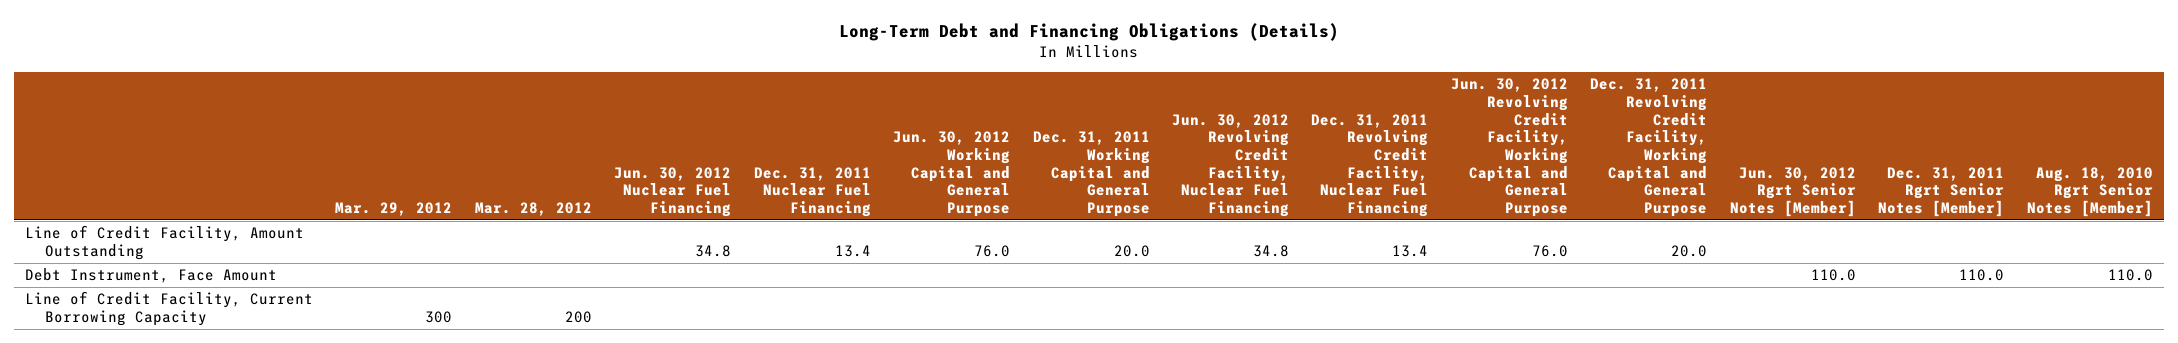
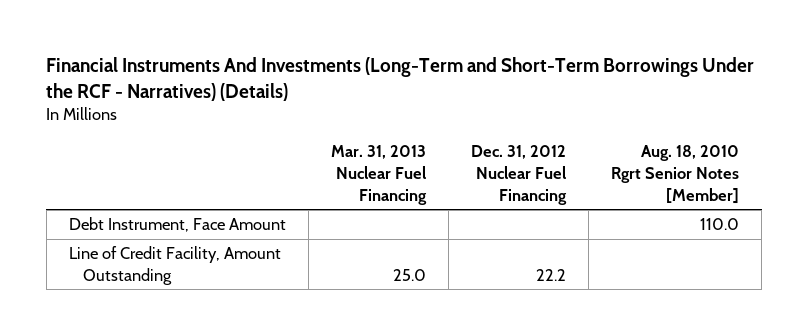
[838,22,1339,41] Long-Term Debt and Financing Obligations (Details) -> [46,57,755,101] Financial Instruments And Investments (Long-Term and Short-Term Borrowings Under the RCF - Narratives) (Details)
[335,201,453,216] Mar. 29, 2012 -> none
[474,201,592,216] Mar. 28, 2012 -> none
[614,166,732,217] Jun. 30, 2012 Nuclear Fuel Financing -> none
[753,166,871,217] Dec. 31, 2011 Nuclear Fuel Financing -> none
[893,131,1011,217] Jun. 30, 2012 Working Capital and General Purpose -> none
[1032,131,1150,217] Dec. 31, 2011 Working Capital and General Purpose -> none
[1172,113,1290,217] Jun. 30, 2012 Revolving Credit Facility, Nuclear Fuel Financing -> none
[1311,113,1429,217] Dec. 31, 2011 Revolving Credit Facility, Nuclear Fuel Financing -> none
[1450,78,1568,217] Jun. 30, 2012 Revolving Credit Facility, Working Capital and General Purpose -> none
[1590,78,1708,217] Dec. 31, 2011 Revolving Credit Facility, Working Capital and General Purpose -> none
[1729,166,1856,217] Jun. 30, 2012 Rgrt Senior Notes [Member] -> none
[1878,166,2005,217] Dec. 31, 2011 Rgrt Senior Notes [Member] -> none
none -> [330,145,427,205] Mar. 31, 2013 Nuclear Fuel Financing
none -> [471,145,568,205] Dec. 31, 2012 Nuclear Fuel Financing
[24,291,313,327] Line of Credit Facility, Current Borrowing Capacity -> none
[24,225,304,261] Line of Credit Facility, Amount Outstanding -> [68,246,281,285] Line of Credit Facility, Amount Outstanding

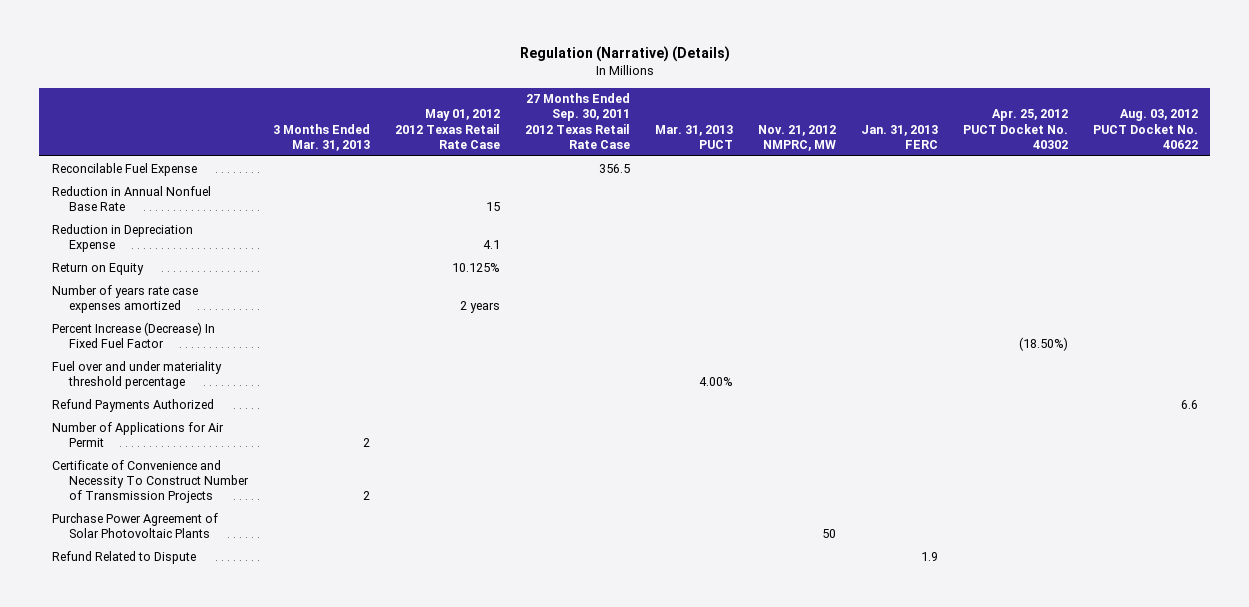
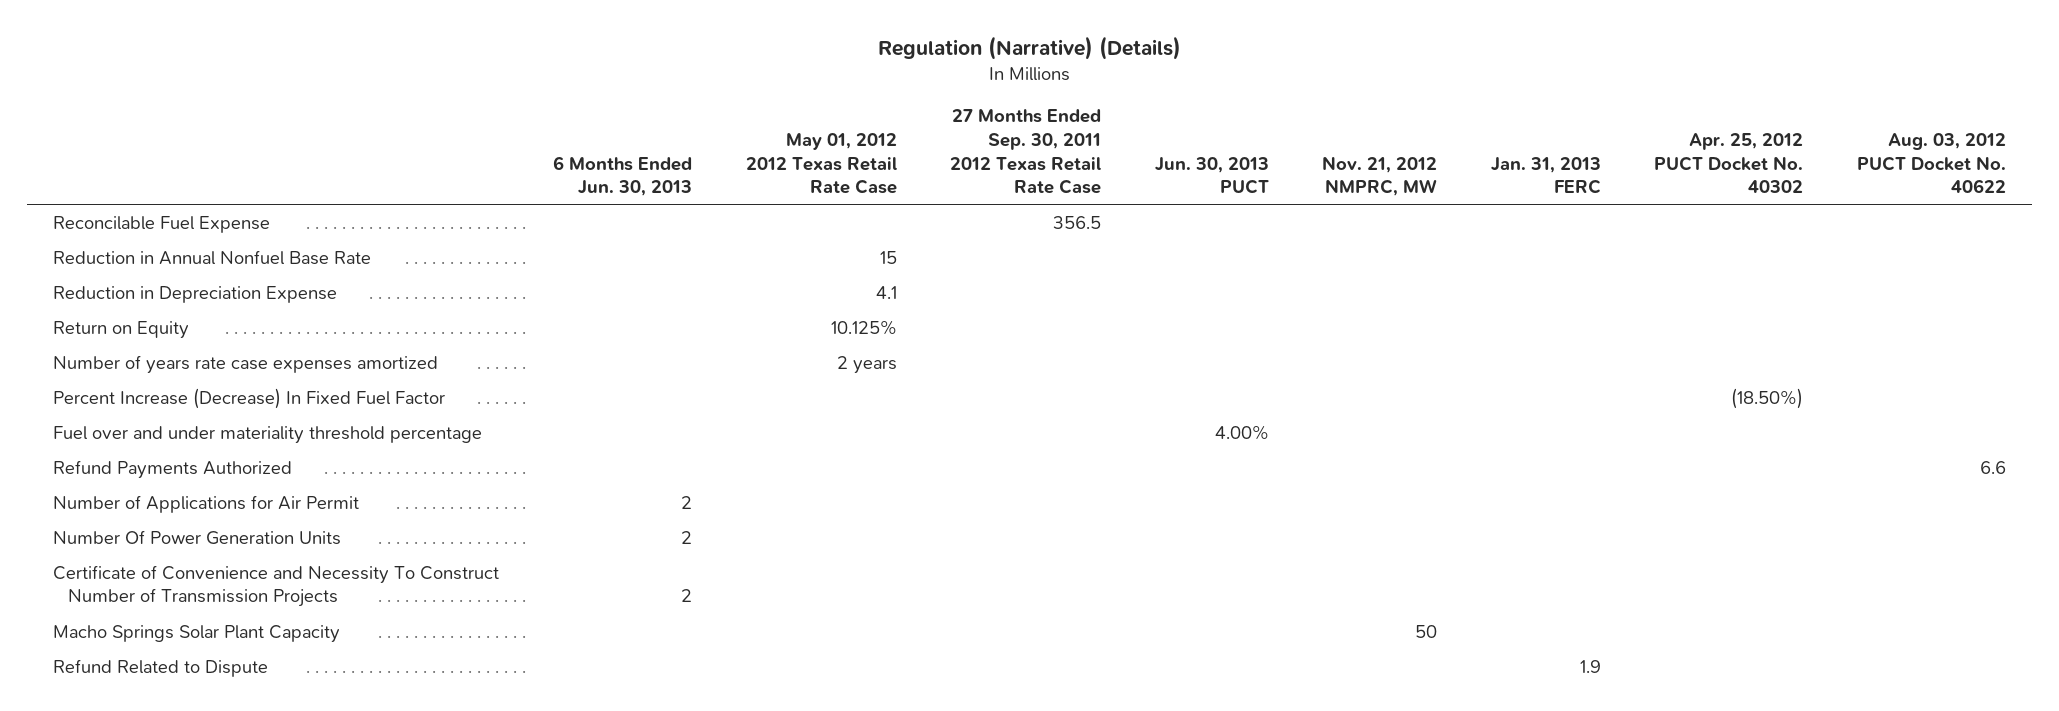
[272,123,370,151] 3 Months Ended Mar. 31, 2013 -> none
[654,124,733,149] Mar. 31, 2013 PUCT -> none
none -> [552,155,692,197] 6 Months Ended Jun. 30, 2013
none -> [1154,156,1269,195] Jun. 30, 2013 PUCT
none -> [53,529,342,545] Number Of Power Generation Units
[51,512,218,538] Purchase Power Agreement of Solar Photovoltaic Plants -> none
none -> [53,624,341,643] Macho Springs Solar Plant Capacity

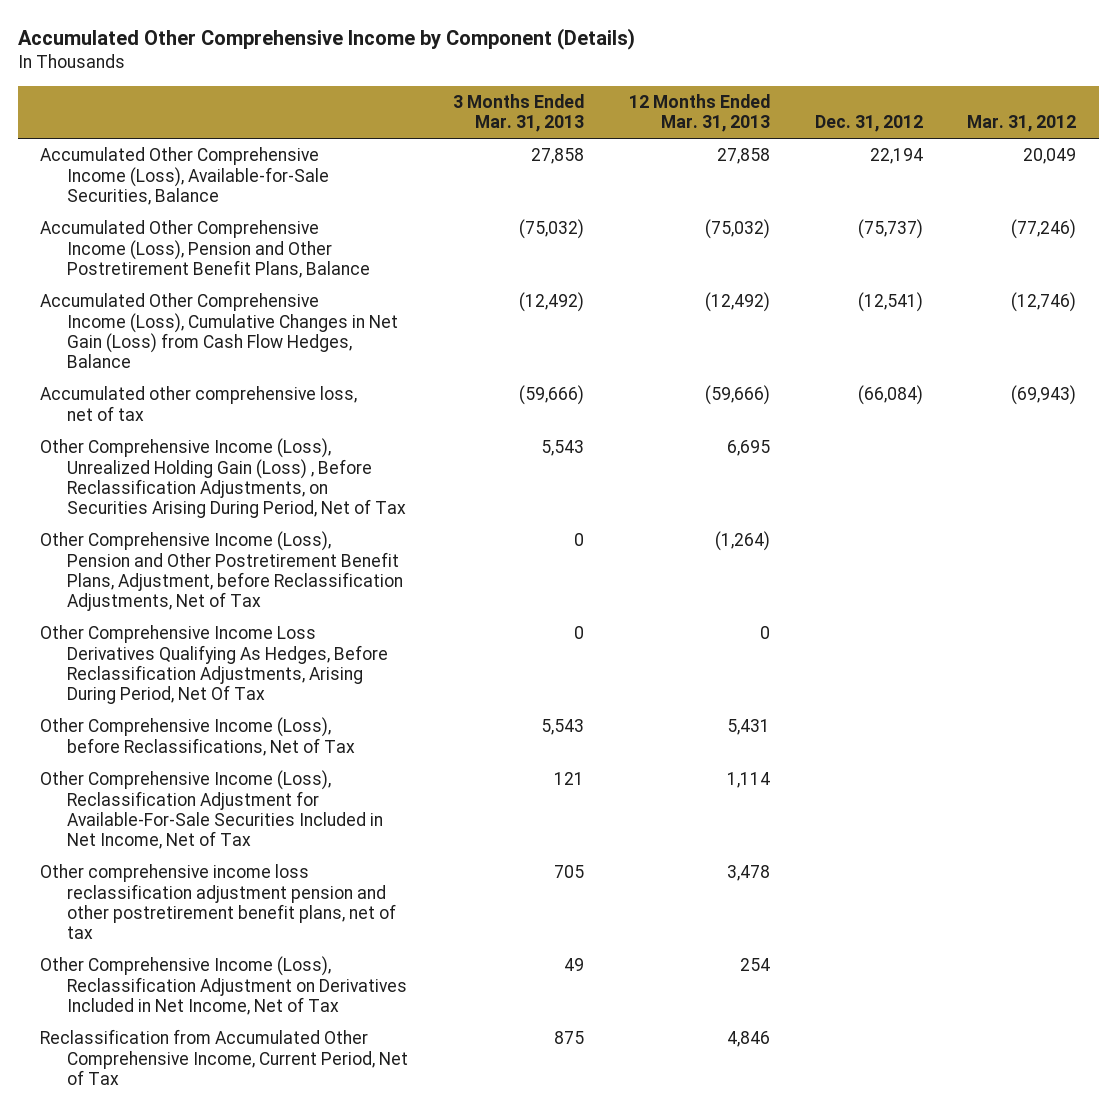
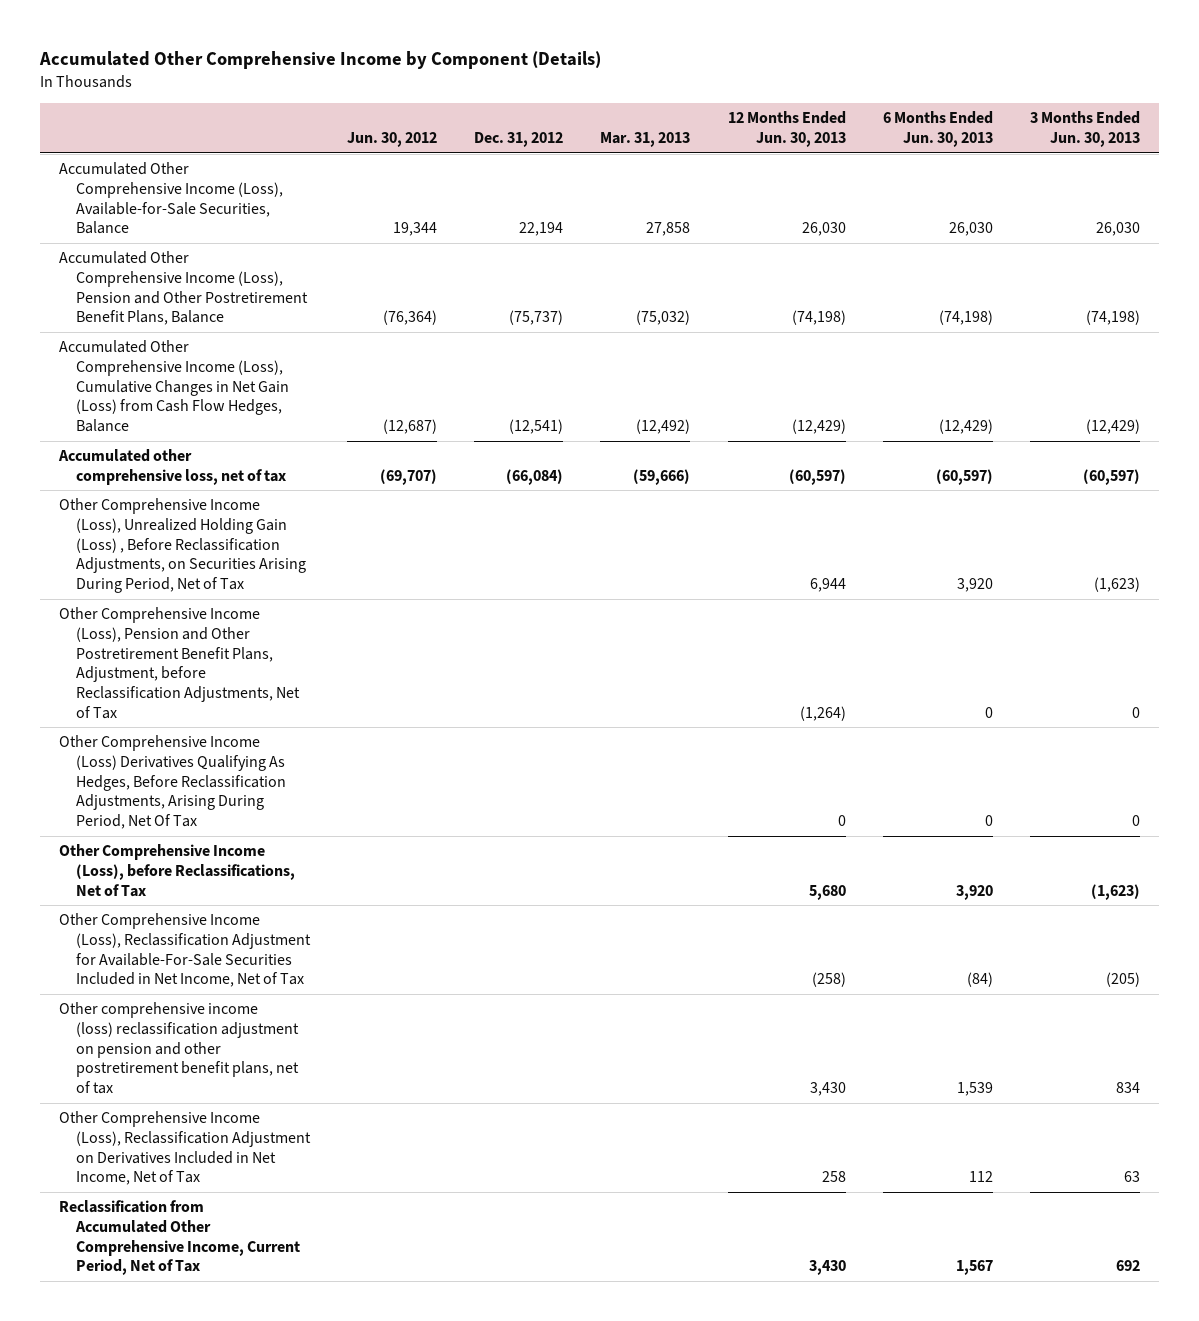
[452,93,584,133] 3 Months Ended Mar. 31, 2013 -> none
[628,93,770,133] 12 Months Ended Mar. 31, 2013 -> none
[967,115,1077,133] Mar. 31, 2012 -> none
none -> [346,132,437,148] Jun. 30, 2012
none -> [600,132,691,148] Mar. 31, 2013
none -> [727,111,846,148] 12 Months Ended Jun. 30, 2013
none -> [883,111,994,148] 6 Months Ended Jun. 30, 2013
none -> [1030,111,1141,148] 3 Months Ended Jun. 30, 2013
[40,625,388,705] Other Comprehensive Income Loss Derivatives Qualifying As Hedges, Before Reclassification Adjustments, Arising During Period, Net Of Tax -> [58,734,286,830] Other Comprehensive Income (Loss) Derivatives Qualifying As Hedges, Before Reclassification Adjustments, Arising During Period, Net Of Tax
[40,864,396,940] Other comprehensive income loss reclassification adjustment pension and other postretirement benefit plans, net of tax -> [58,1001,299,1095] Other comprehensive income (loss) reclassification adjustment on pension and other postretirement benefit plans, net of tax

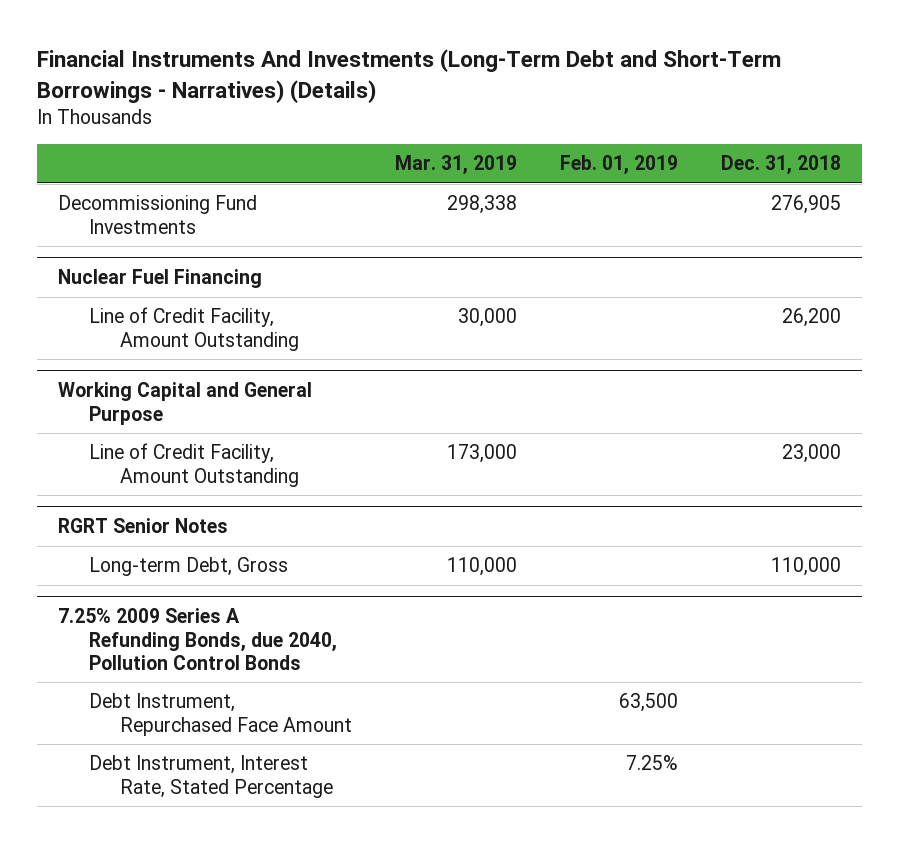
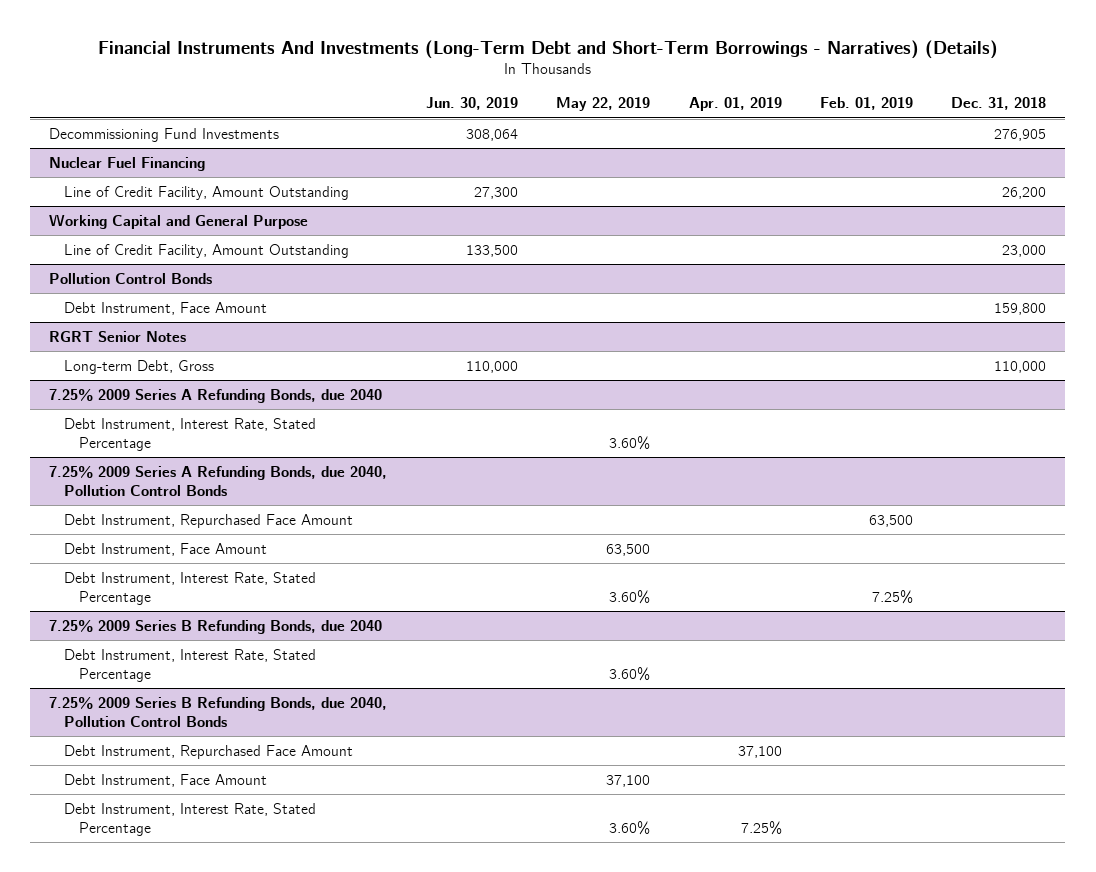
[395,155,518,176] Mar. 31, 2019 -> none
none -> [425,97,518,111] Jun. 30, 2019
none -> [556,97,651,112] May 22, 2019
none -> [688,97,782,112] Apr. 01, 2019
none -> [49,272,213,284] Pollution Control Bonds
none -> [64,301,268,315] Debt Instrument, Face Amount
none -> [49,388,383,403] 7.25% 2009 Series A Refunding Bonds, due 2040
none -> [64,417,317,451] Debt Instrument, Interest Rate, Stated Percentage
none -> [64,542,268,556] Debt Instrument, Face Amount
none -> [49,619,383,634] 7.25% 2009 Series B Refunding Bonds, due 2040
none -> [64,648,317,682] Debt Instrument, Interest Rate, Stated Percentage
none -> [49,696,388,727] 7.25% 2009 Series B Refunding Bonds, due 2040, Pollution Control Bonds
none -> [64,744,354,759] Debt Instrument, Repurchased Face Amount
none -> [64,773,268,787] Debt Instrument, Face Amount
none -> [64,802,317,836] Debt Instrument, Interest Rate, Stated Percentage

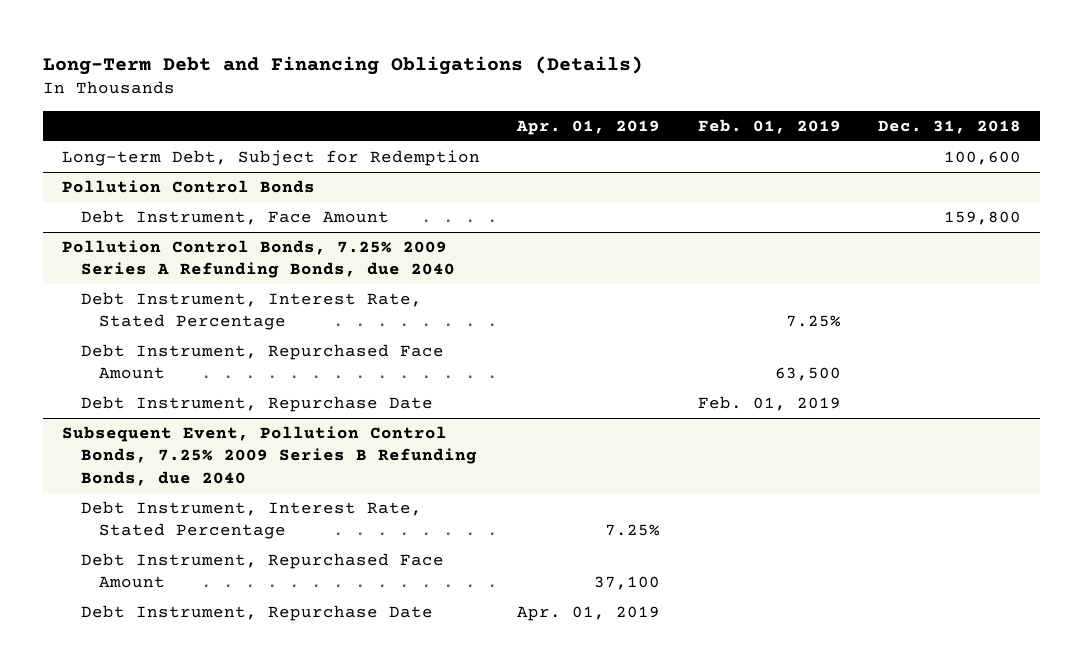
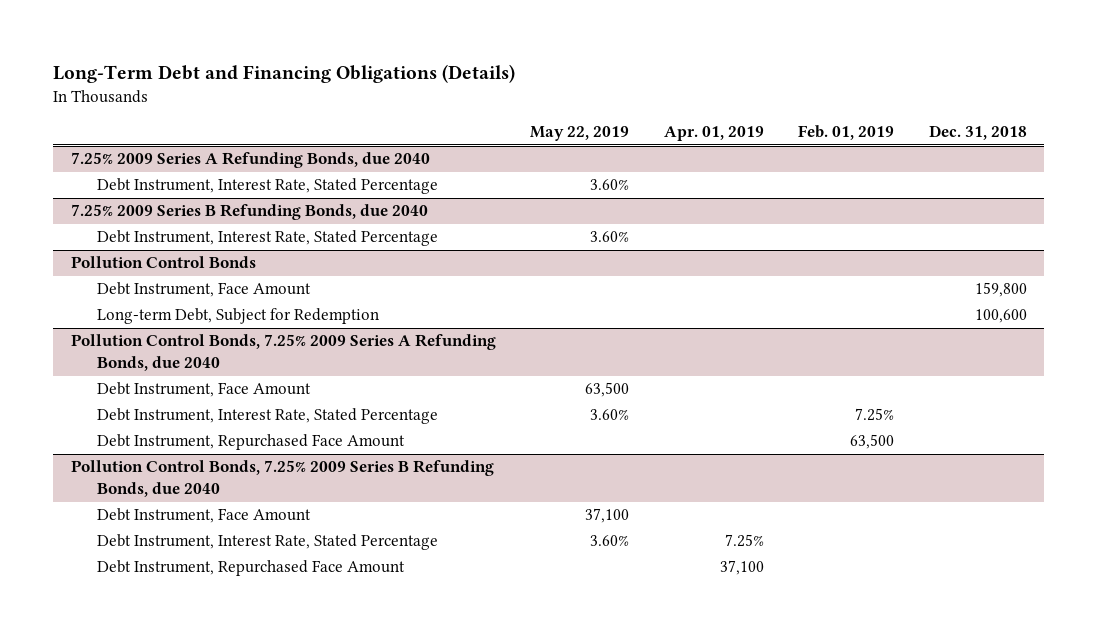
none -> [530,126,630,142] May 22, 2019
[61,150,480,167] Long-term Debt, Subject for Redemption -> none
none -> [70,152,430,169] 7.25% 2009 Series A Refunding Bonds, due 2040
none -> [97,178,439,195] Debt Instrument, Interest Rate, Stated Percentage
none -> [70,204,428,221] 7.25% 2009 Series B Refunding Bonds, due 2040
none -> [97,230,439,247] Debt Instrument, Interest Rate, Stated Percentage
none -> [97,308,380,325] Long-term Debt, Subject for Redemption
none -> [97,382,312,398] Debt Instrument, Face Amount
[80,396,433,413] Debt Instrument, Repurchase Date -> none
[61,426,477,486] Subsequent Event, Pollution Control Bonds, 7.25% 2009 Series B Refunding Bonds, due 2040 -> [70,460,494,498] Pollution Control Bonds, 7.25% 2009 Series B Refunding Bonds, due 2040
none -> [97,508,312,524] Debt Instrument, Face Amount
[80,605,433,622] Debt Instrument, Repurchase Date -> none

